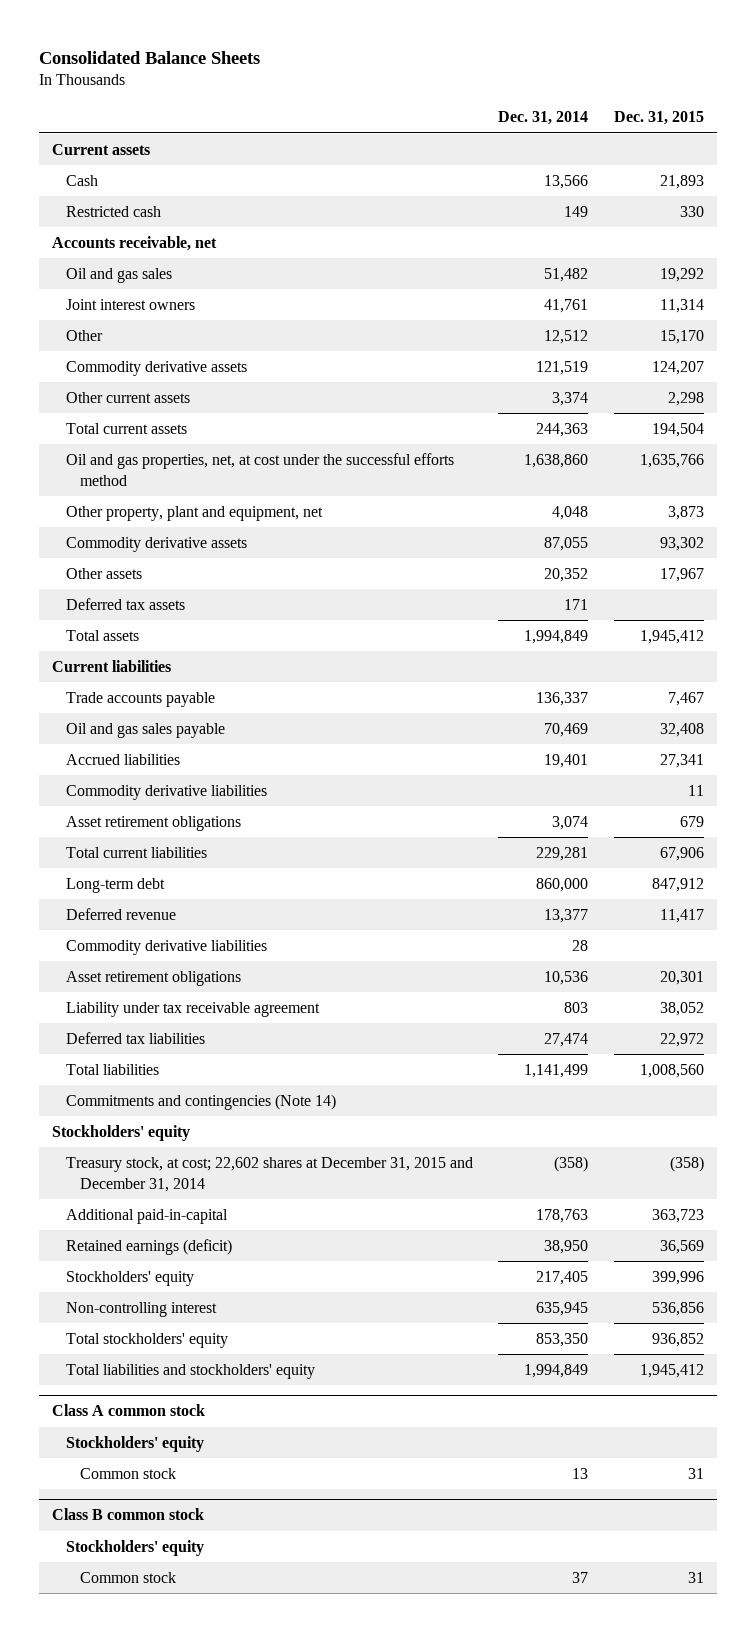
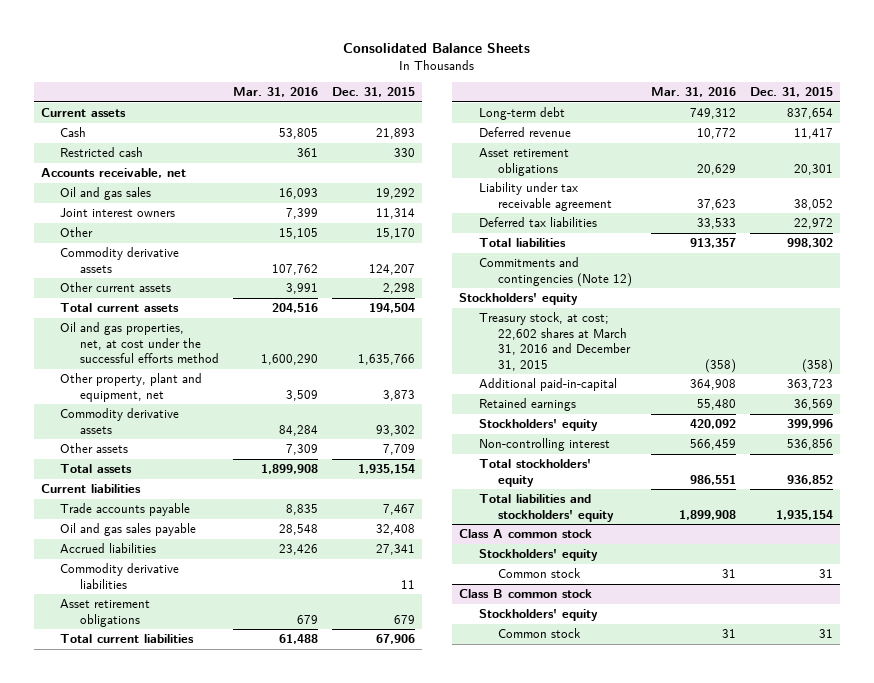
[498,111,589,126] Dec. 31, 2014 -> none
none -> [232,87,318,98] Mar. 31, 2016
[65,597,185,610] Deferred tax assets -> none
[659,567,704,582] 17,967 -> [382,444,415,456] 7,709
[639,629,704,644] 1,945,412 -> [357,464,415,475] 1,935,154
[651,877,704,892] 847,912 -> [786,108,833,120] 837,654
[65,939,267,955] Commodity derivative liabilities -> none
[639,1063,704,1078] 1,008,560 -> [786,238,833,249] 998,302
[65,1093,336,1110] Commitments and contingencies (Note 14) -> [478,257,632,287] Commitments and contingencies (Note 12)
[65,1156,473,1192] Treasury stock, at cost; 22,602 shares at December 31, 2015 and December 31, 2014 -> [478,312,631,371] Treasury stock, at cost; 22,602 shares at March 31, 2016 and December 31, 2015
[65,1238,232,1255] Retained earnings (deficit) -> [478,398,576,412] Retained earnings
[639,1363,704,1378] 1,945,412 -> [775,509,833,520] 1,935,154

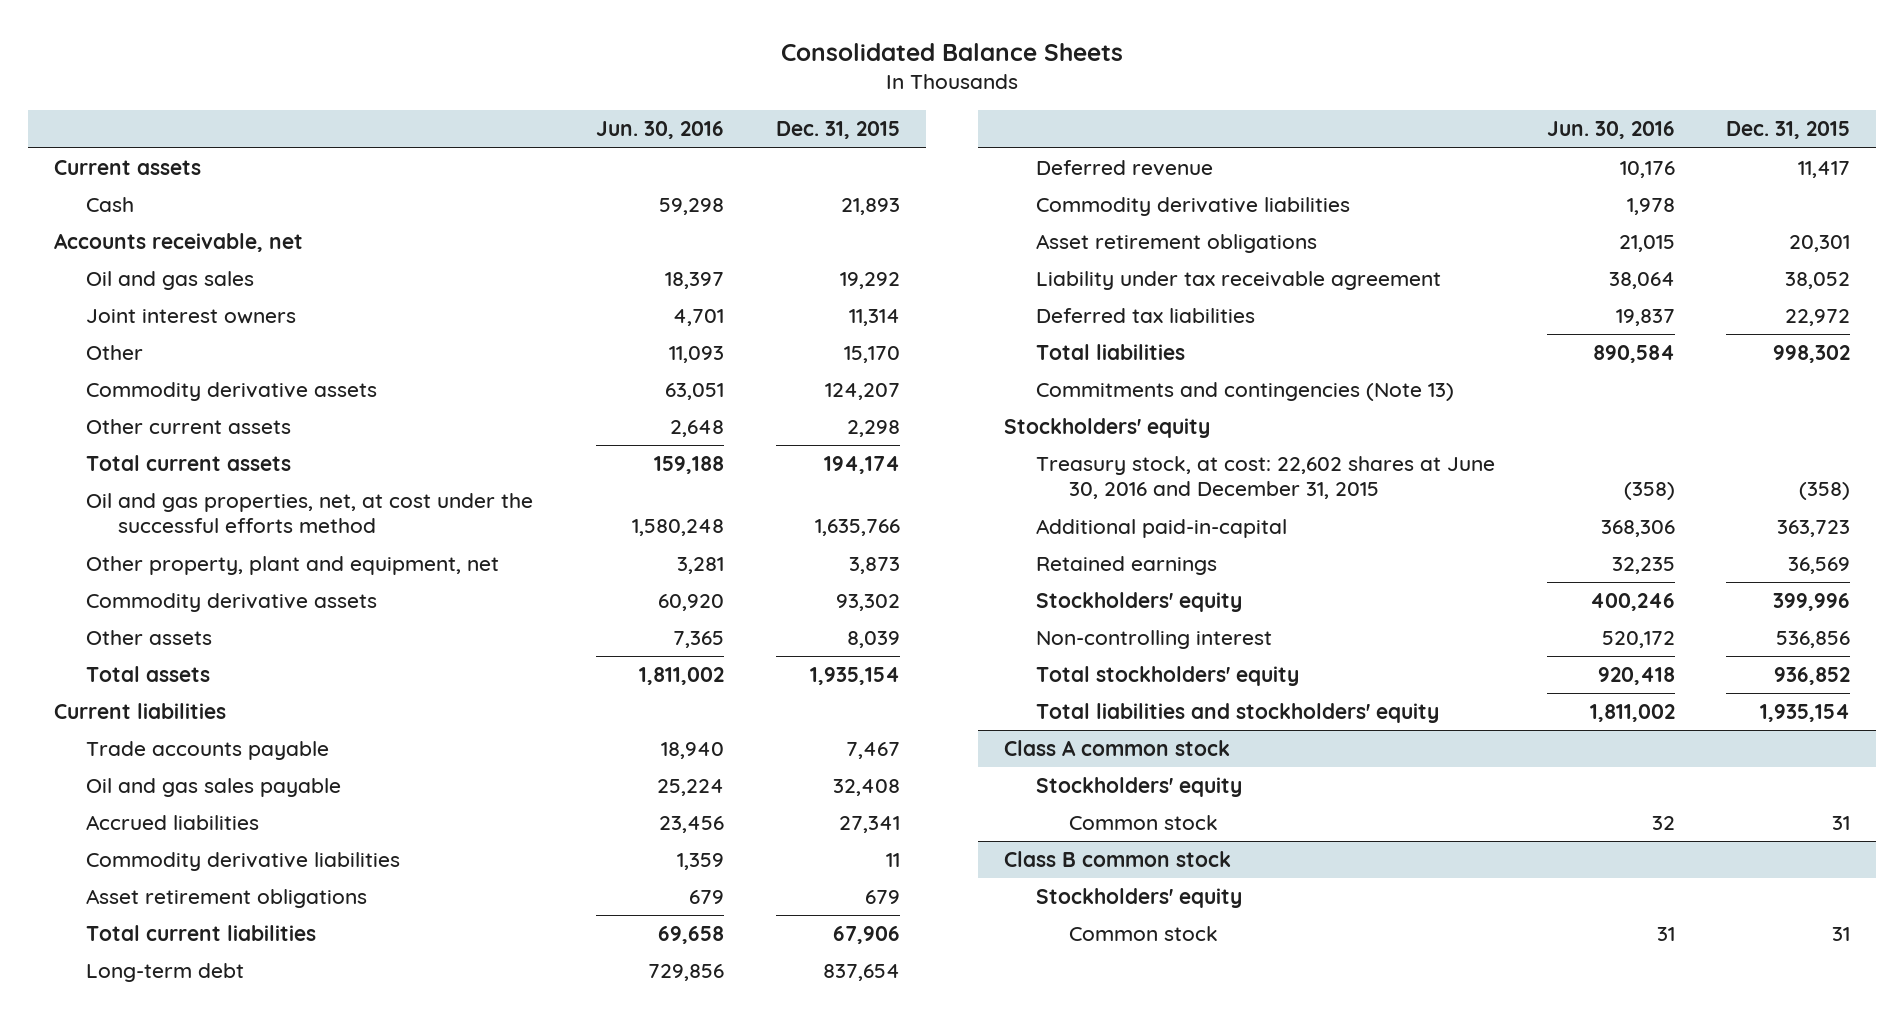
[232,87,318,98] Mar. 31, 2016 -> none
none -> [596,121,725,140] Jun. 30, 2016
[60,147,144,158] Restricted cash -> none
[368,303,415,314] 194,504 -> [823,456,900,475] 194,174
[382,444,415,456] 7,709 -> [846,631,900,649] 8,039
none -> [1036,197,1351,217] Commodity derivative liabilities
[478,257,632,287] Commitments and contingencies (Note 12) -> [1036,382,1455,402] Commitments and contingencies (Note 13)
[478,312,631,371] Treasury stock, at cost; 22,602 shares at March 31, 2016 and December 31, 2015 -> [1036,456,1496,500] Treasury stock, at cost: 22,602 shares at June 30, 2016 and December 31, 2015

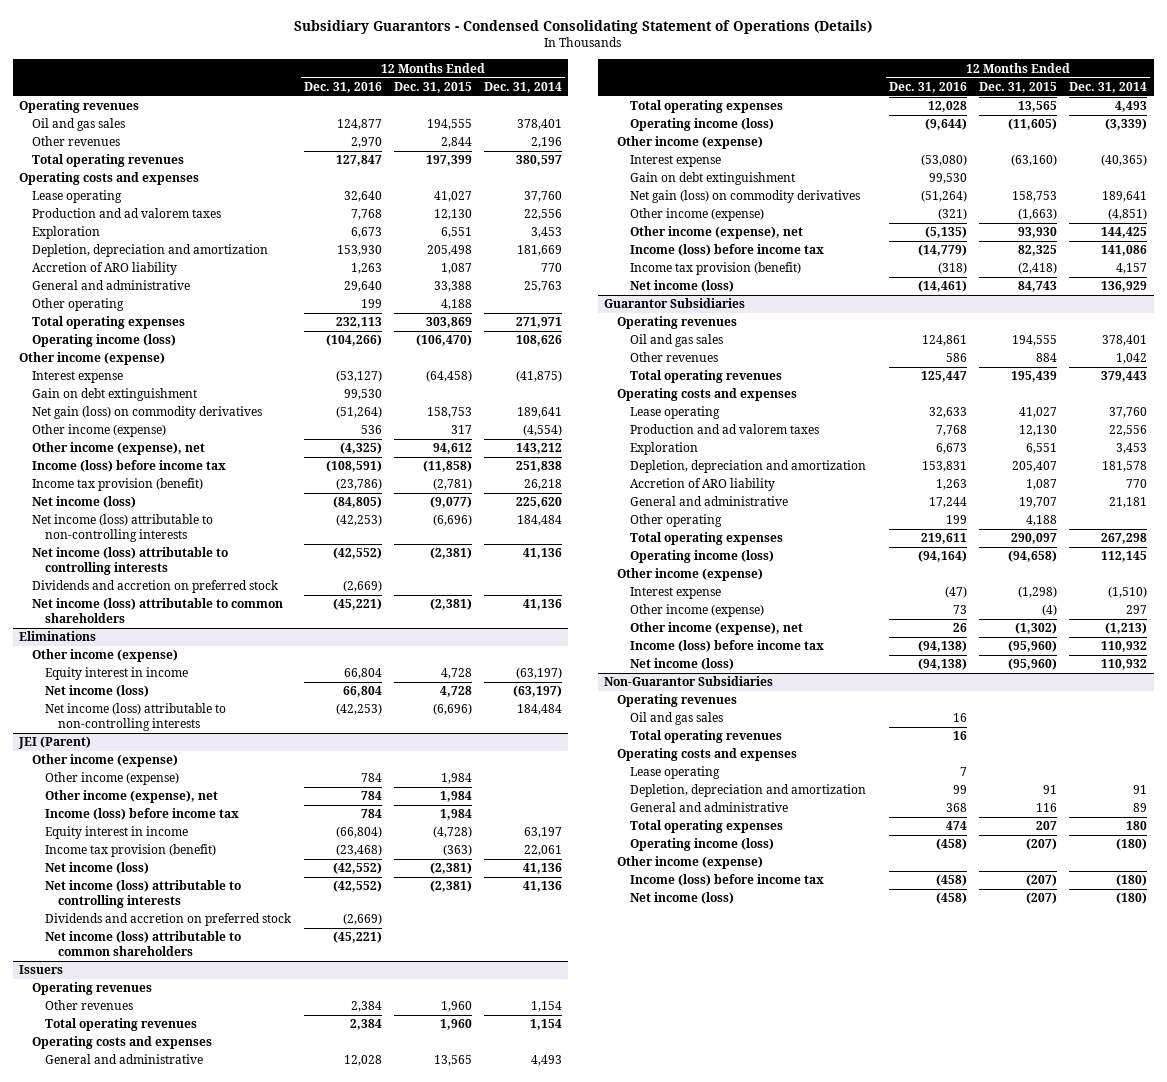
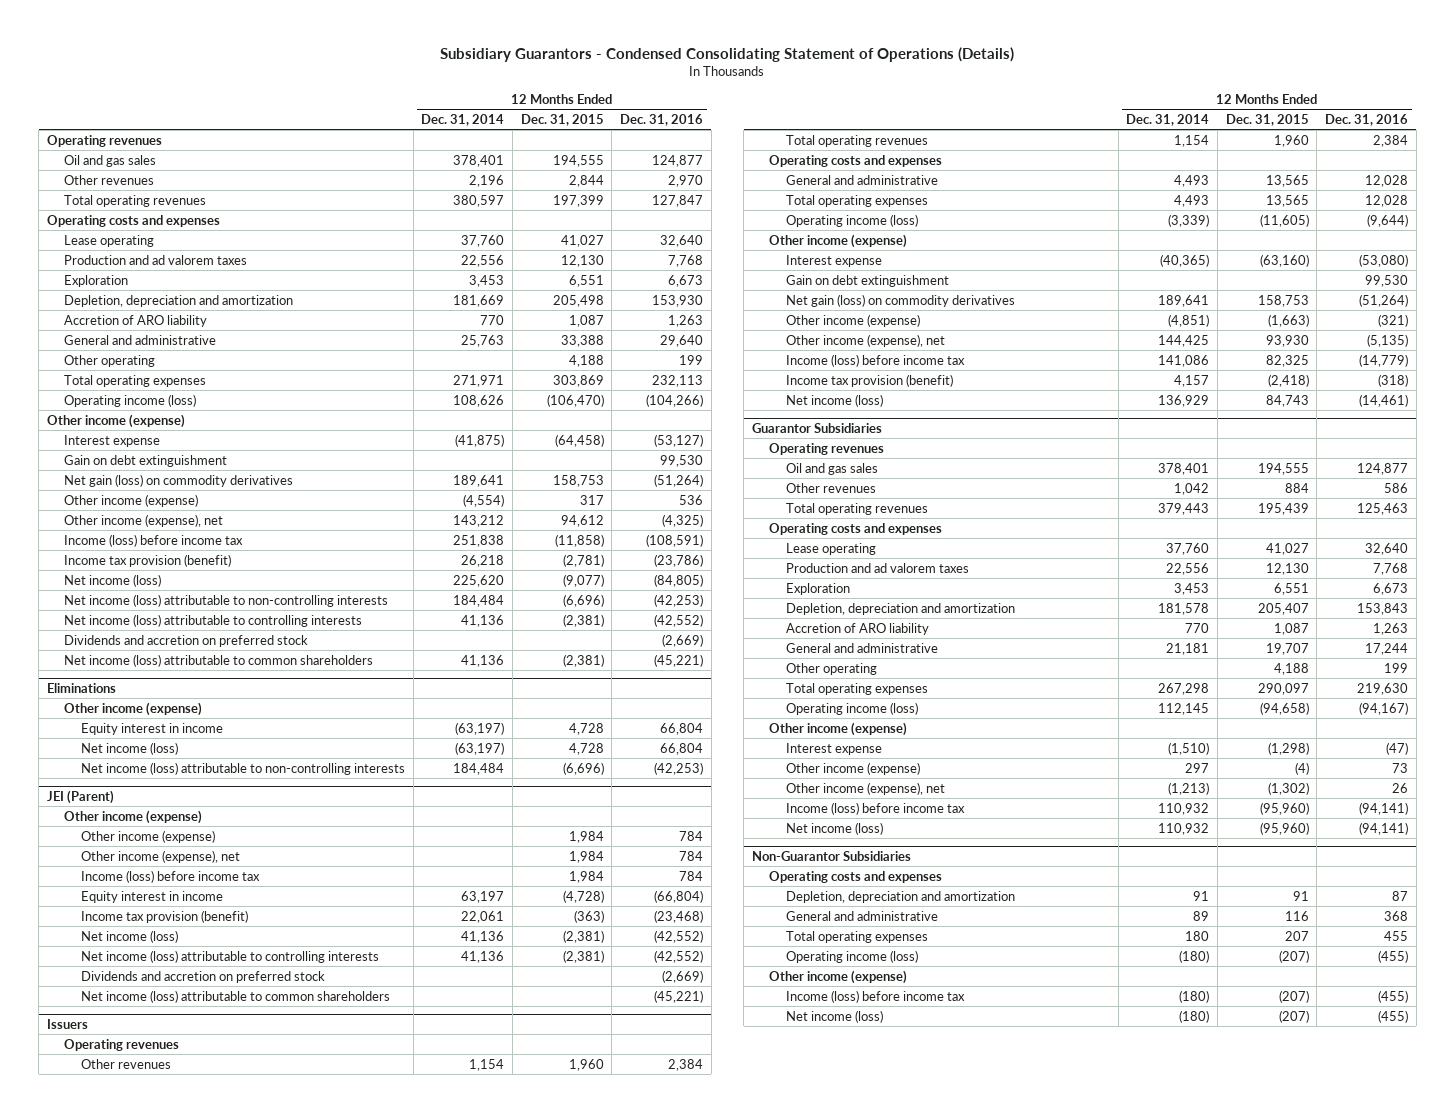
[921,335,967,347] 124,861 -> [1356,462,1408,475] 124,877
[920,371,967,383] 125,447 -> [1356,502,1408,515] 125,463
[928,407,967,419] 32,633 -> [1364,542,1408,555] 32,640
[921,461,967,473] 153,831 -> [1356,602,1408,615] 153,843
[920,533,967,545] 219,611 -> [1356,682,1408,695] 219,630
[917,550,967,563] (94,164) -> [1358,701,1408,715] (94,167)
[917,640,967,653] (94,138) -> [1358,801,1408,815] (94,141)
[917,658,967,671] (94,138) -> [1358,821,1408,835] (94,141)
[617,694,738,708] Operating revenues -> none
[630,712,724,726] Oil and gas sales -> none
[630,730,783,744] Total operating revenues -> none
[630,766,721,780] Lease operating -> none
[952,785,967,795] 99 -> [1391,890,1408,901] 87
[945,821,967,831] 474 -> [1383,930,1408,941] 455
[935,838,967,851] (458) -> [1377,949,1408,963] (455)
[935,874,967,887] (458) -> [1377,989,1408,1003] (455)
[935,892,967,905] (458) -> [1377,1009,1408,1023] (455)

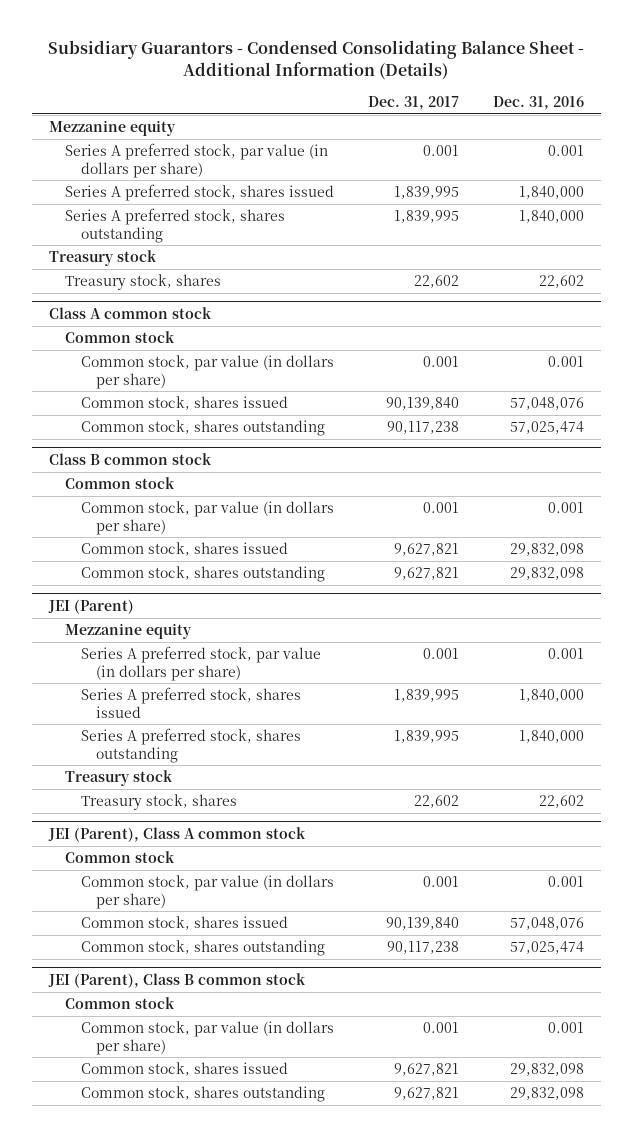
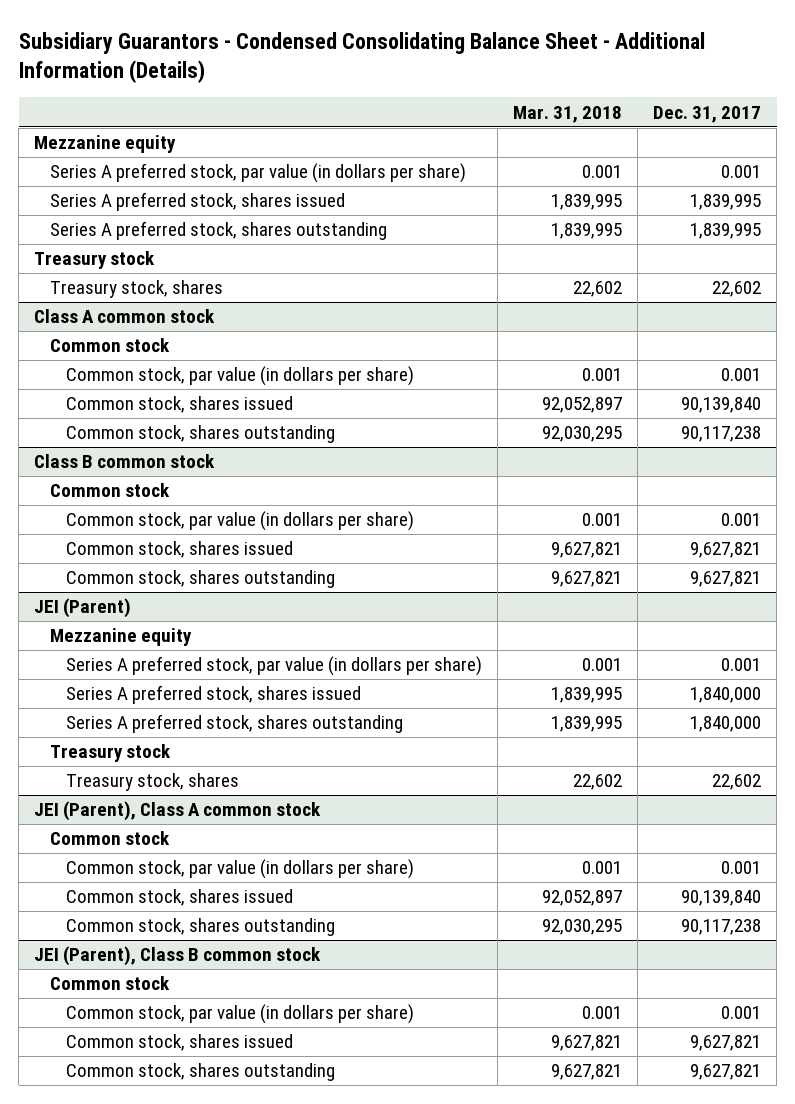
[492,95,584,110] Dec. 31, 2016 -> none
none -> [512,105,622,123] Mar. 31, 2018
[393,689,459,703] 1,839,995 -> [690,687,762,704] 1,840,000
[393,730,459,744] 1,839,995 -> [690,716,762,733] 1,840,000

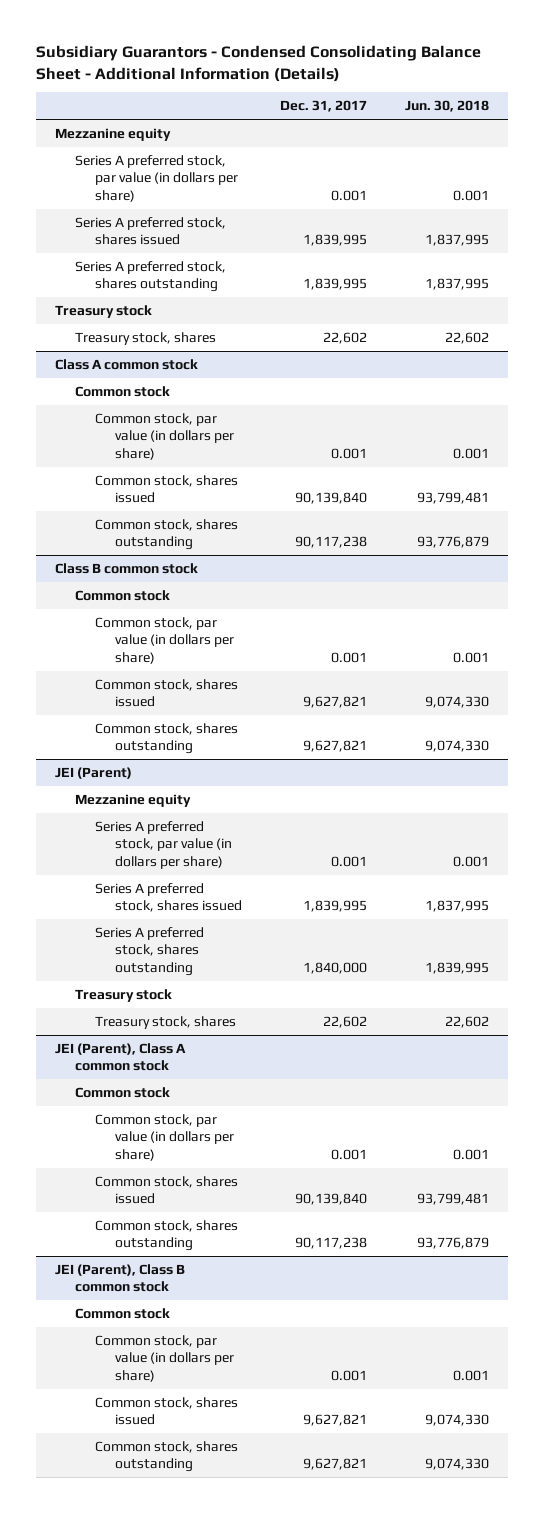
[512,105,622,123] Mar. 31, 2018 -> none
none -> [404,100,489,113] Jun. 30, 2018
[690,687,762,704] 1,840,000 -> [302,900,367,913] 1,839,995

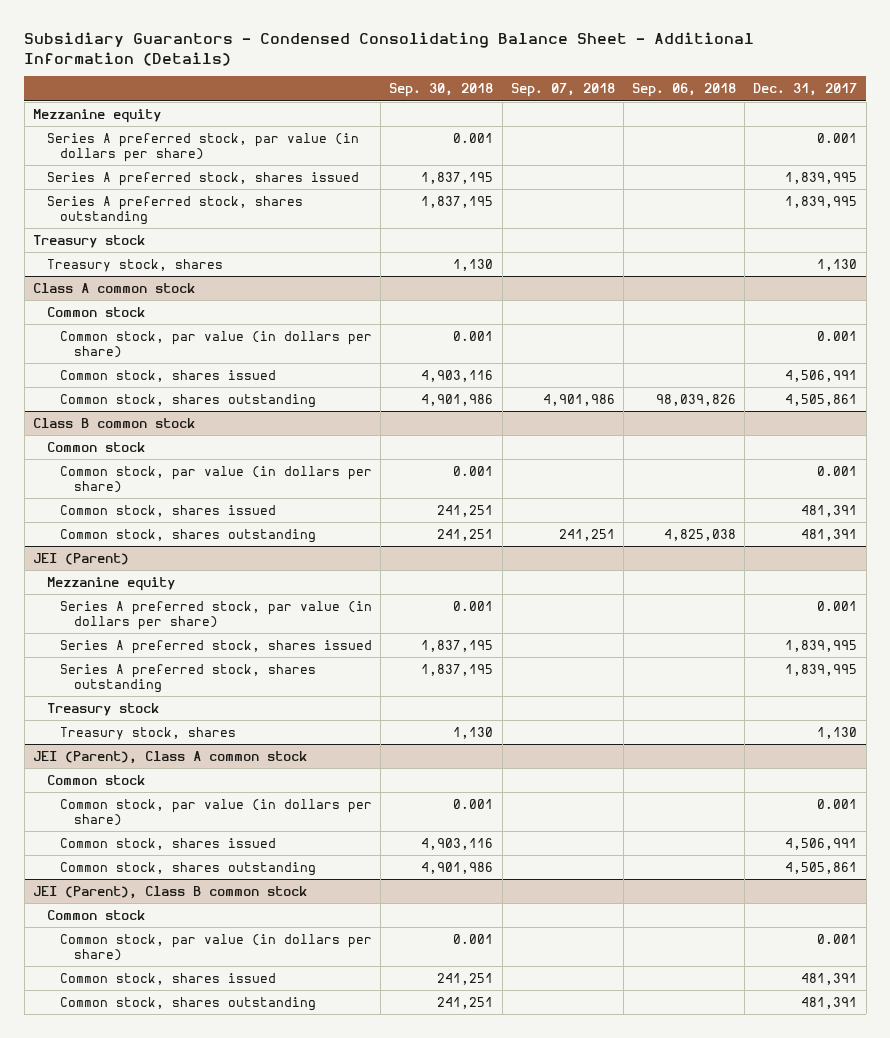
[404,100,489,113] Jun. 30, 2018 -> none
none -> [389,83,494,98] Sep. 30, 2018
none -> [510,83,615,98] Sep. 07, 2018
none -> [632,83,737,98] Sep. 06, 2018
[322,331,367,344] 22,602 -> [817,259,858,272] 1,130
[294,492,367,505] 90,139,840 -> [785,370,858,383] 4,506,991
[294,536,367,549] 90,117,238 -> [785,394,858,407] 4,505,861
[302,696,367,709] 9,627,821 -> [801,505,858,518] 481,391
[302,740,367,753] 9,627,821 -> [801,529,858,542] 481,391
[302,961,367,974] 1,840,000 -> [785,664,858,677] 1,839,995
[322,1015,367,1028] 22,602 -> [817,727,858,740] 1,130
[294,1193,367,1206] 90,139,840 -> [785,838,858,851] 4,506,991
[294,1237,367,1250] 90,117,238 -> [785,862,858,875] 4,505,861
[302,1414,367,1427] 9,627,821 -> [801,973,858,986] 481,391
[302,1458,367,1471] 9,627,821 -> [801,997,858,1010] 481,391

